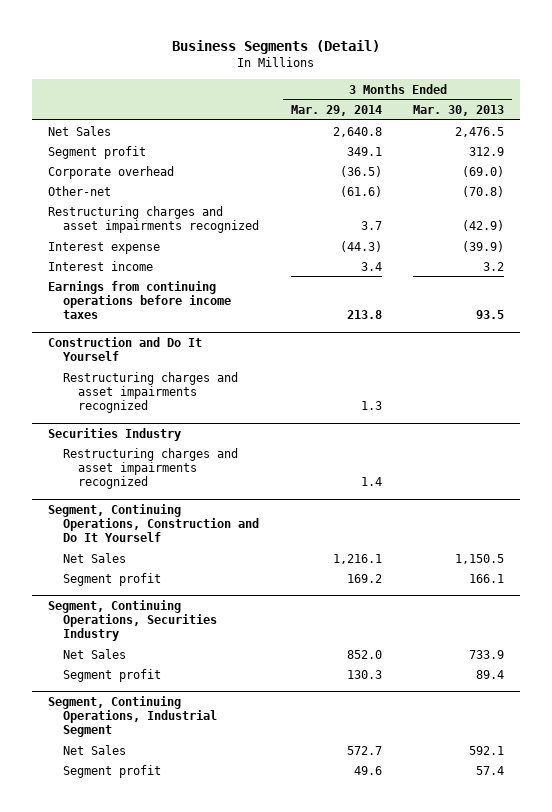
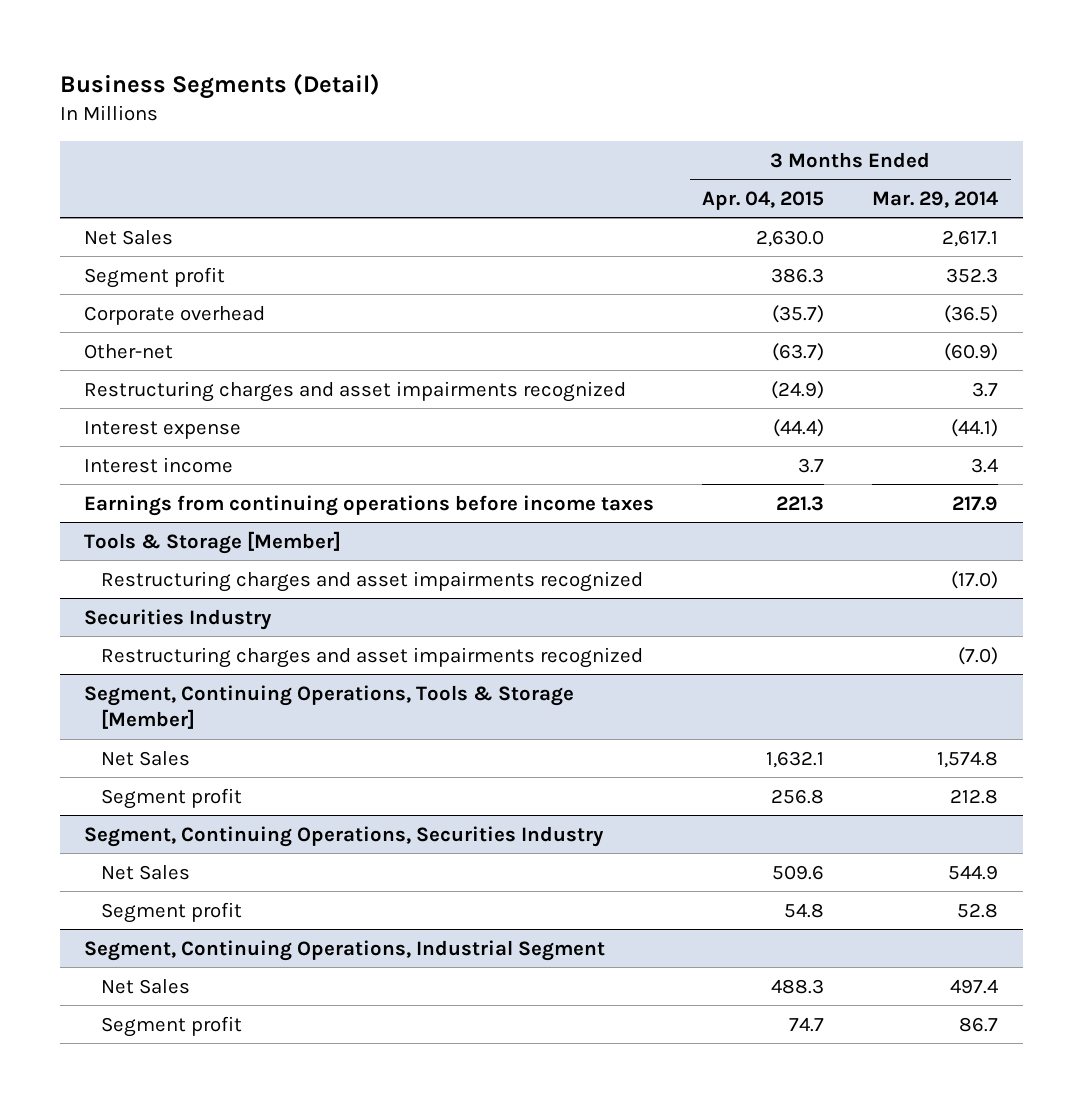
[413,104,505,116] Mar. 30, 2013 -> none
none -> [702,190,825,210] Apr. 04, 2015
[332,126,382,137] 2,640.8 -> [942,229,999,247] 2,617.1
[346,146,382,156] 349.1 -> [946,267,999,283] 352.3
[339,185,382,197] (61.6) -> [944,342,999,361] (60.9)
[339,240,382,252] (44.3) -> [951,418,999,437] (44.1)
[47,336,202,362] Construction and Do It Yourself -> none
[346,310,382,320] 213.8 -> [952,495,999,511] 217.9
none -> [84,530,342,554] Tools & Storage [Member]
[360,401,382,411] 1.3 -> [951,570,999,589] (17.0)
[47,503,259,543] Segment, Continuing Operations, Construction and Do It Yourself -> none
[360,477,382,487] 1.4 -> [958,646,999,665] (7.0)
none -> [84,684,575,730] Segment, Continuing Operations, Tools & Storage [Member]
[332,553,382,564] 1,216.1 -> [937,750,999,768] 1,574.8
[346,573,382,583] 169.2 -> [950,788,999,804] 212.8
[346,649,382,659] 852.0 -> [948,864,999,880] 544.9
[346,669,382,679] 130.3 -> [957,902,999,918] 52.8
[346,745,382,755] 572.7 -> [950,978,999,994] 497.4
[353,765,382,775] 49.6 -> [959,1016,999,1032] 86.7

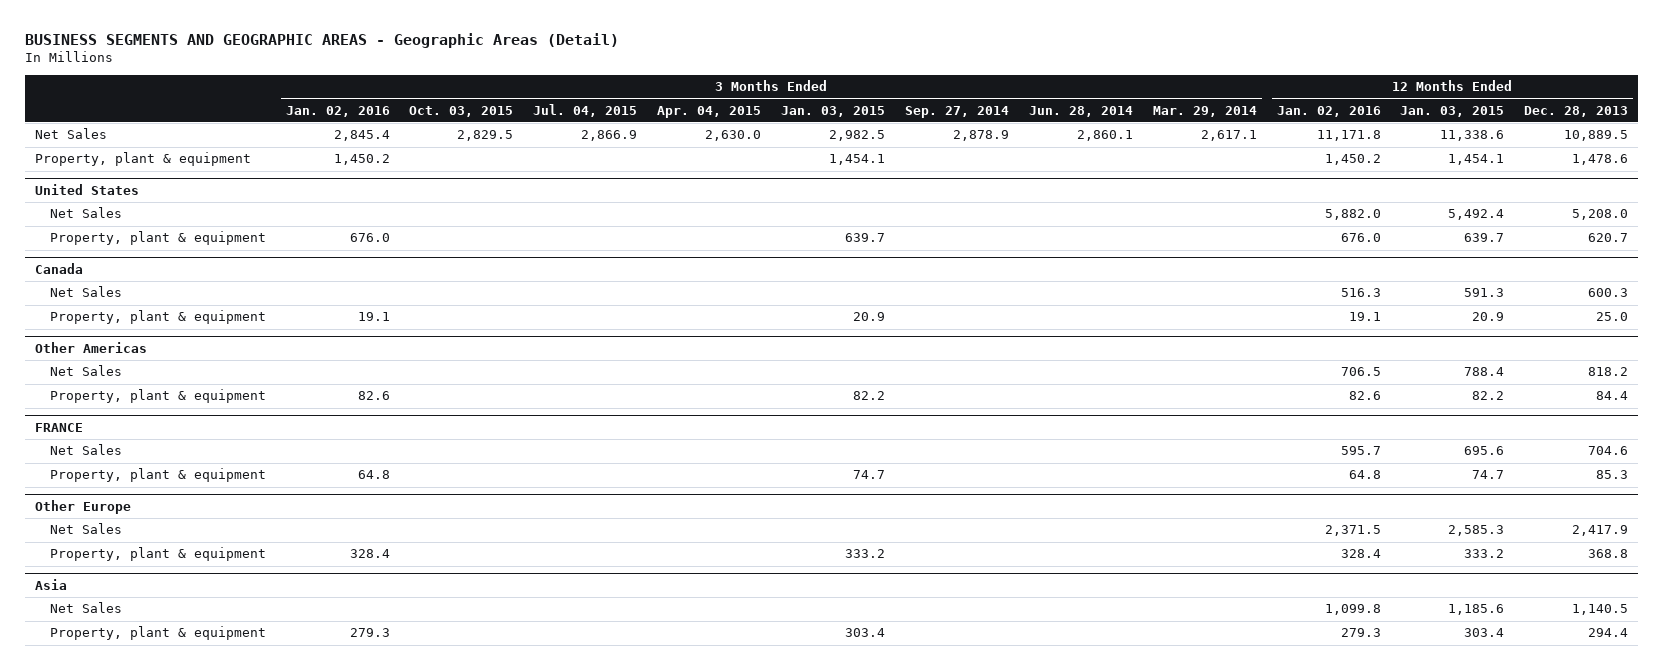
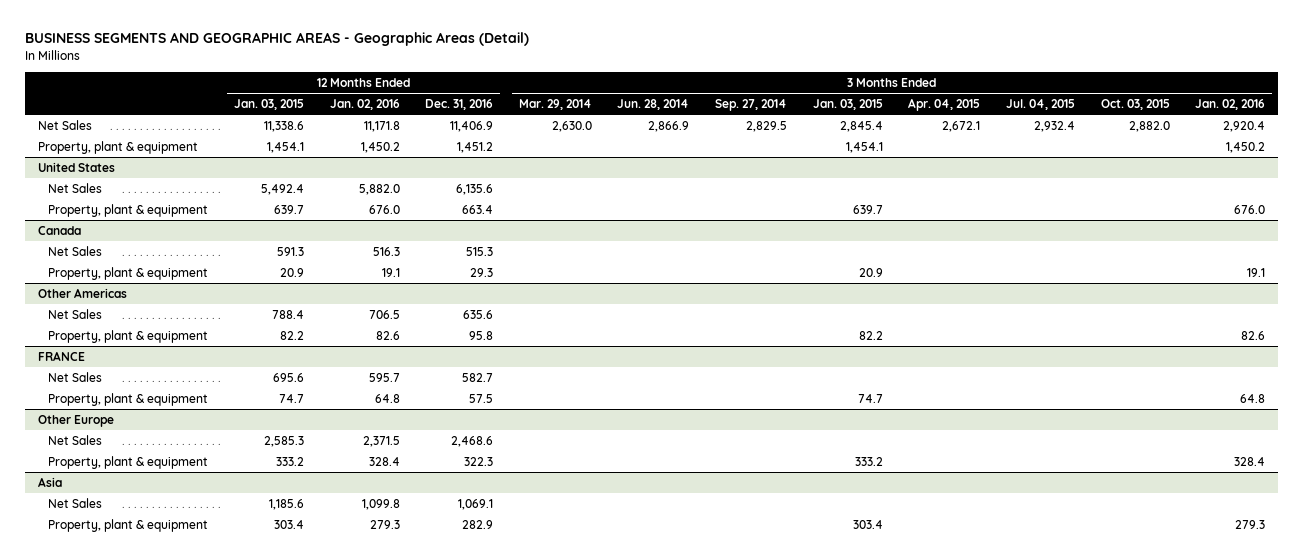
[1524,105,1629,117] Dec. 28, 2013 -> none
none -> [425,98,494,110] Dec. 31, 2016
[333,130,390,142] 2,845.4 -> [1223,120,1266,132] 2,920.4
[457,130,514,142] 2,829.5 -> [1128,120,1170,132] 2,882.0
[581,130,638,142] 2,866.9 -> [1033,120,1075,132] 2,932.4
[705,130,762,142] 2,630.0 -> [942,120,981,132] 2,672.1
[829,130,886,142] 2,982.5 -> [839,120,883,132] 2,845.4
[952,130,1009,142] 2,878.9 -> [746,120,788,132] 2,829.5
[1076,130,1133,142] 2,860.1 -> [648,120,690,132] 2,866.9
[1200,130,1257,142] 2,617.1 -> [551,120,592,132] 2,630.0

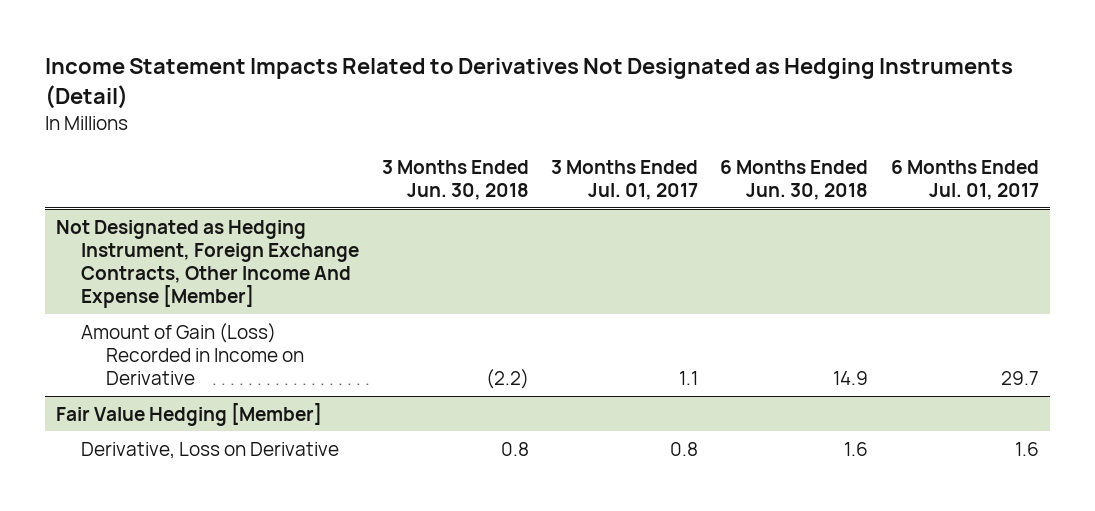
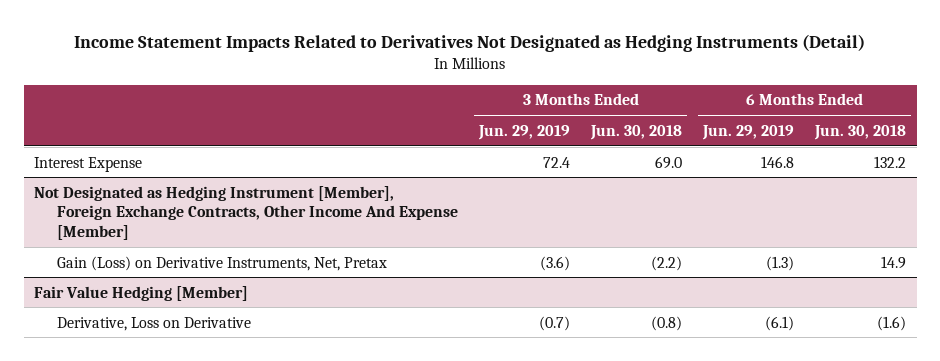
[550,159,698,200] 3 Months Ended Jul. 01, 2017 -> none
[890,159,1039,200] 6 Months Ended Jul. 01, 2017 -> none
none -> [478,124,571,140] Jun. 29, 2019
none -> [702,124,795,140] Jun. 29, 2019
none -> [34,156,143,172] Interest Expense
[55,219,360,309] Not Designated as Hedging Instrument, Foreign Exchange Contracts, Other Income And Expense [Member] -> [34,185,459,240] Not Designated as Hedging Instrument [Member], Foreign Exchange Contracts, Other Income And Expense [Member]
[81,322,305,386] Amount of Gain (Loss) Recorded in Income on Derivative -> [57,255,388,271] Gain (Loss) on Derivative Instruments, Net, Pretax
[500,441,529,456] 0.8 -> [651,315,683,331] (0.8)
[844,441,869,456] 1.6 -> [877,315,907,331] (1.6)

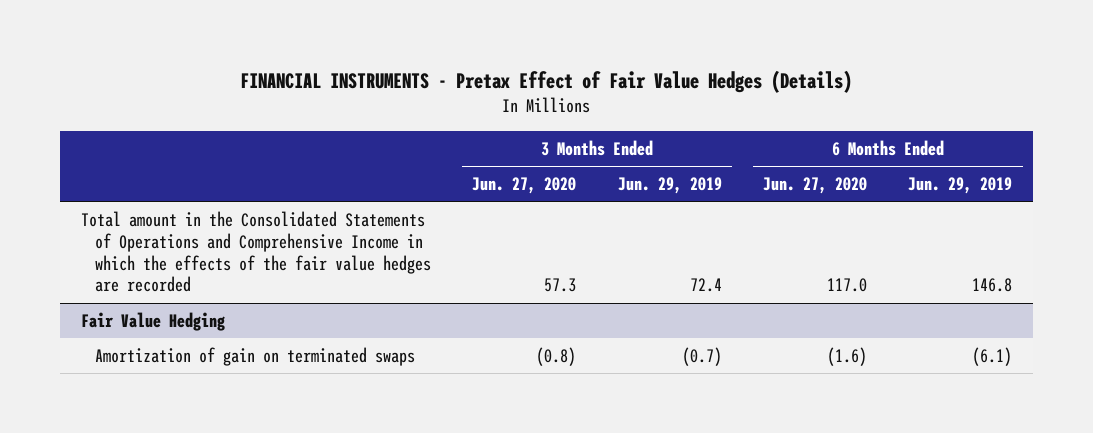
[74,34,866,53] Income Statement Impacts Related to Derivatives Not Designated as Hedging Instruments (Detail) -> [240,70,853,94] FINANCIAL INSTRUMENTS - Pretax Effect of Fair Value Hedges (Details)
[590,124,683,140] Jun. 30, 2018 -> none
[814,124,907,140] Jun. 30, 2018 -> none
none -> [472,177,577,195] Jun. 27, 2020
none -> [762,177,867,195] Jun. 27, 2020
[34,185,459,240] Not Designated as Hedging Instrument [Member], Foreign Exchange Contracts, Other Income And Expense [Member] -> none
[57,255,388,271] Gain (Loss) on Derivative Instruments, Net, Pretax -> none
[34,156,143,172] Interest Expense -> [80,211,431,293] Total amount in the Consolidated Statements of Operations and Comprehensive Income in which the effects of the fair value hedges are recorded
[34,285,249,301] Fair Value Hedging [Member] -> [80,312,225,332] Fair Value Hedging
[57,316,252,331] Derivative, Loss on Derivative -> [94,347,415,367] Amortization of gain on terminated swaps

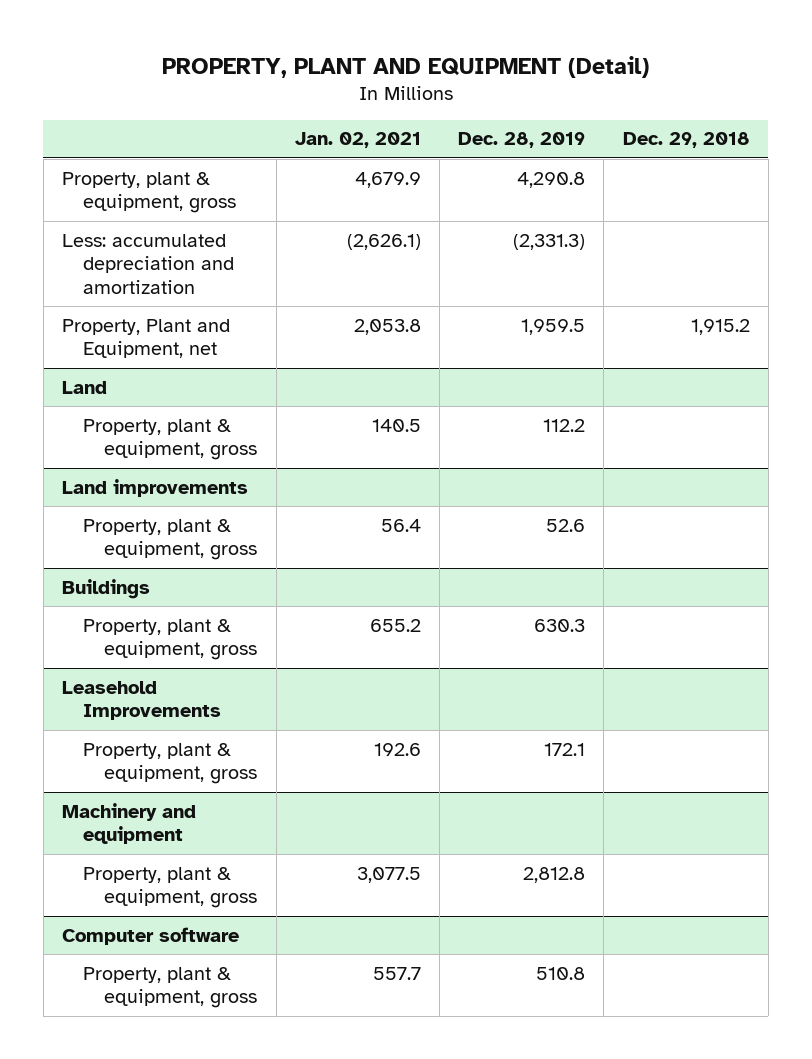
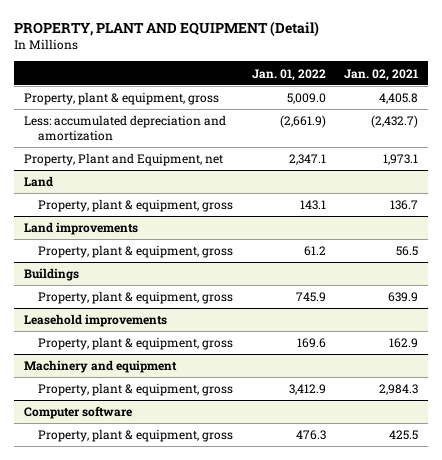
[458,132,586,149] Dec. 28, 2019 -> none
[622,132,750,149] Dec. 29, 2018 -> none
none -> [251,68,326,81] Jan. 01, 2022
[354,171,421,188] 4,679.9 -> [379,93,419,105] 4,405.8
[346,233,421,250] (2,626.1) -> [371,115,419,129] (2,432.7)
[353,318,421,335] 2,053.8 -> [383,154,419,166] 1,973.1
[371,418,421,432] 140.5 -> [390,200,419,211] 136.7
[380,518,421,532] 56.4 -> [396,246,419,257] 56.5
[369,618,421,632] 655.2 -> [388,292,419,303] 639.9
[62,680,222,721] Leasehold Improvements -> [23,314,167,328] Leasehold improvements
[373,742,421,756] 192.6 -> [389,338,419,349] 162.9
[356,866,421,883] 3,077.5 -> [379,384,419,396] 2,984.3
[372,966,421,980] 557.7 -> [389,430,419,441] 425.5

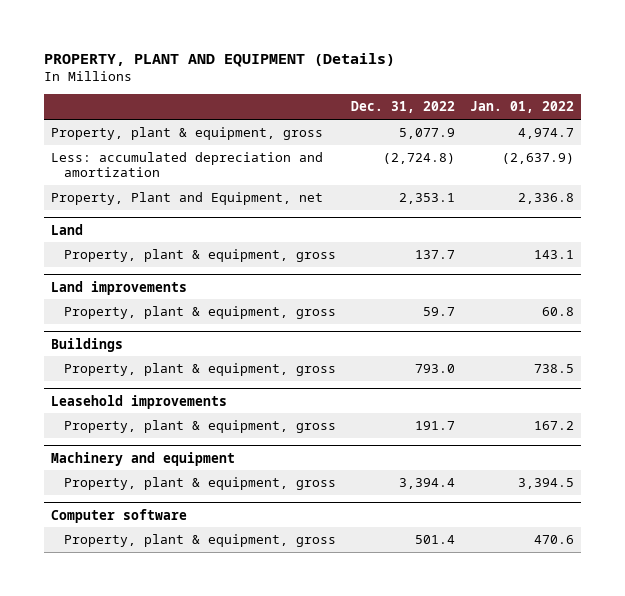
[14,21,320,38] PROPERTY, PLANT AND EQUIPMENT (Detail) -> [43,52,395,67] PROPERTY, PLANT AND EQUIPMENT (Details)
[344,68,419,81] Jan. 02, 2021 -> none
none -> [351,101,456,114] Dec. 31, 2022
[286,93,326,105] 5,009.0 -> [517,128,574,140] 4,974.7
[279,115,326,129] (2,661.9) -> [501,153,574,165] (2,637.9)
[288,154,326,166] 2,347.1 -> [517,193,574,205] 2,336.8
[303,246,326,257] 61.2 -> [541,307,574,317] 60.8
[295,292,326,303] 745.9 -> [533,364,574,374] 738.5
[296,338,326,349] 169.6 -> [533,421,574,431] 167.2
[288,384,326,396] 3,412.9 -> [517,478,574,490] 3,394.5
[295,430,326,441] 476.3 -> [533,535,574,545] 470.6

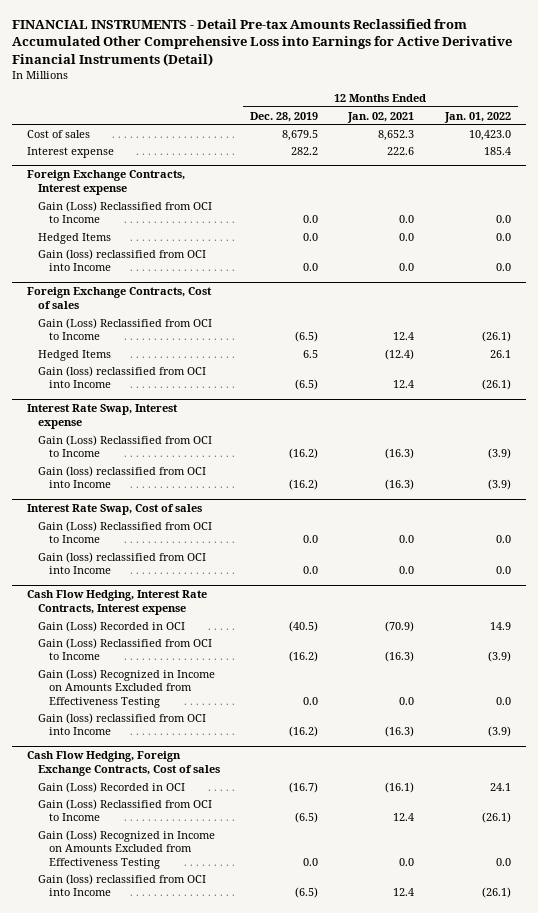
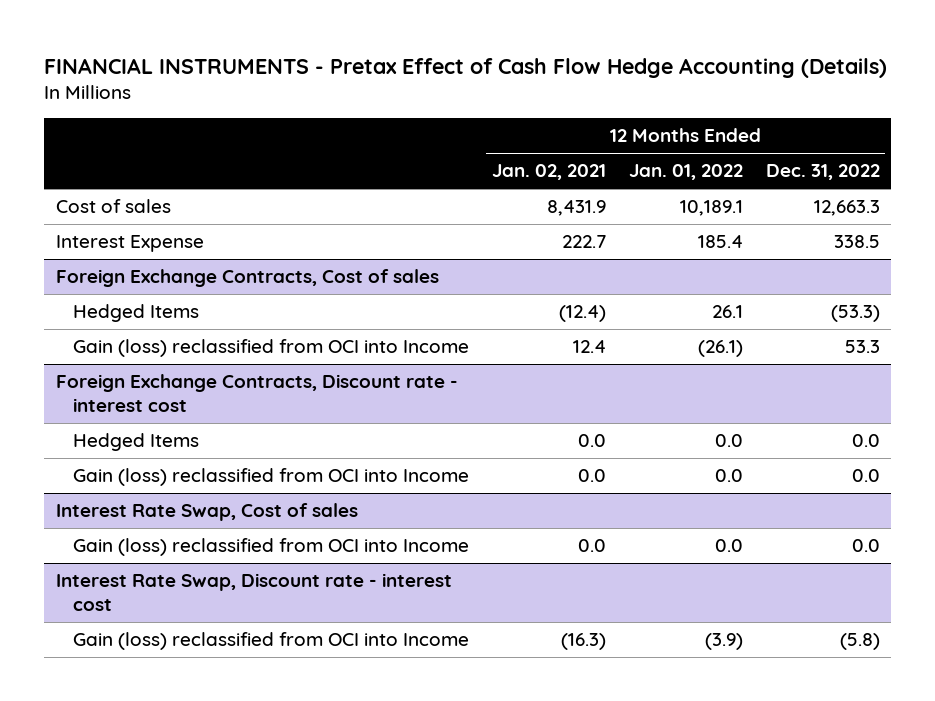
[11,19,512,66] FINANCIAL INSTRUMENTS - Detail Pre-tax Amounts Reclassified from Accumulated Other Comprehensive Loss into Earnings for Active Derivative Financial Instruments (Detail) -> [44,57,888,78] FINANCIAL INSTRUMENTS - Pretax Effect of Cash Flow Hedge Accounting (Details)
[250,111,319,122] Dec. 28, 2019 -> none
none -> [765,164,880,181] Dec. 31, 2022
[26,170,185,195] Foreign Exchange Contracts, Interest expense -> none
[37,200,212,224] Gain (Loss) Reclassified from OCI to Income -> none
[37,232,111,244] Hedged Items -> none
[37,248,206,272] Gain (loss) reclassified from OCI into Income -> none
[378,129,415,141] 8,652.3 -> [546,200,606,217] 8,431.9
[468,129,511,141] 10,423.0 -> [679,200,743,217] 10,189.1
[26,146,114,158] Interest expense -> [55,235,204,253] Interest Expense
[387,146,415,155] 222.6 -> [561,235,606,249] 222.7
[37,317,212,341] Gain (Loss) Reclassified from OCI to Income -> none
[26,404,178,429] Interest Rate Swap, Interest expense -> none
[37,465,206,489] Gain (loss) reclassified from OCI into Income -> none
none -> [55,374,458,412] Foreign Exchange Contracts, Discount rate - interest cost
none -> [72,433,199,452] Hedged Items
[37,434,212,458] Gain (Loss) Reclassified from OCI to Income -> [72,468,469,487] Gain (loss) reclassified from OCI into Income
[385,448,415,460] (16.3) -> [577,469,606,483] 0.0
[487,448,511,460] (3.9) -> [714,469,743,483] 0.0
[37,520,212,544] Gain (Loss) Reclassified from OCI to Income -> none
[26,590,207,615] Cash Flow Hedging, Interest Rate Contracts, Interest expense -> none
[37,620,185,632] Gain (Loss) Recorded in OCI -> none
[37,637,212,661] Gain (Loss) Reclassified from OCI to Income -> none
[37,668,215,708] Gain (Loss) Recognized in Income on Amounts Excluded from Effectiveness Testing -> none
none -> [55,573,452,611] Interest Rate Swap, Discount rate - interest cost
[26,751,220,776] Cash Flow Hedging, Foreign Exchange Contracts, Cost of sales -> none
[37,781,185,793] Gain (Loss) Recorded in OCI -> none
[37,798,212,822] Gain (Loss) Reclassified from OCI to Income -> none
[37,829,215,869] Gain (Loss) Recognized in Income on Amounts Excluded from Effectiveness Testing -> none
[37,873,206,897] Gain (loss) reclassified from OCI into Income -> none

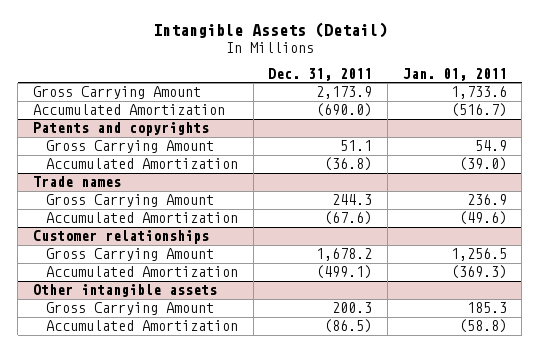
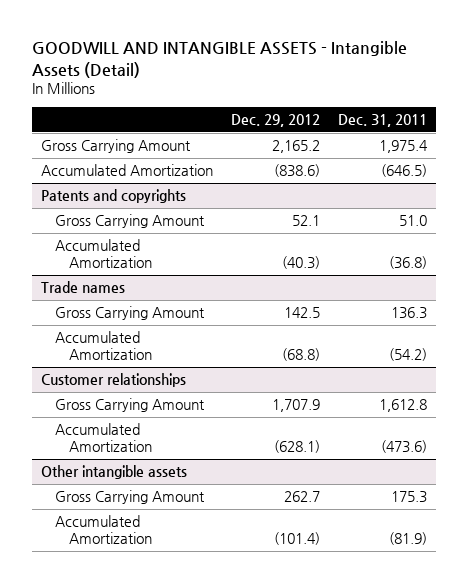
[152,22,387,39] Intangible Assets (Detail) -> [31,41,407,78] GOODWILL AND INTANGIBLE ASSETS - Intangible Assets (Detail)
[402,67,507,81] Jan. 01, 2011 -> none
none -> [230,114,320,128] Dec. 29, 2012
[316,86,373,100] 2,173.9 -> [378,140,428,154] 1,975.4
[316,103,373,118] (690.0) -> [380,164,427,178] (646.5)
[340,140,373,152] 51.1 -> [398,215,427,227] 51.0
[332,194,373,206] 244.3 -> [390,307,427,320] 136.3
[324,211,373,226] (67.6) -> [388,348,427,362] (54.2)
[316,248,373,262] 1,678.2 -> [378,399,427,413] 1,612.8
[316,265,373,280] (499.1) -> [380,440,427,454] (473.6)
[332,302,373,314] 200.3 -> [390,491,427,504] 175.3
[324,319,373,334] (86.5) -> [388,532,427,546] (81.9)

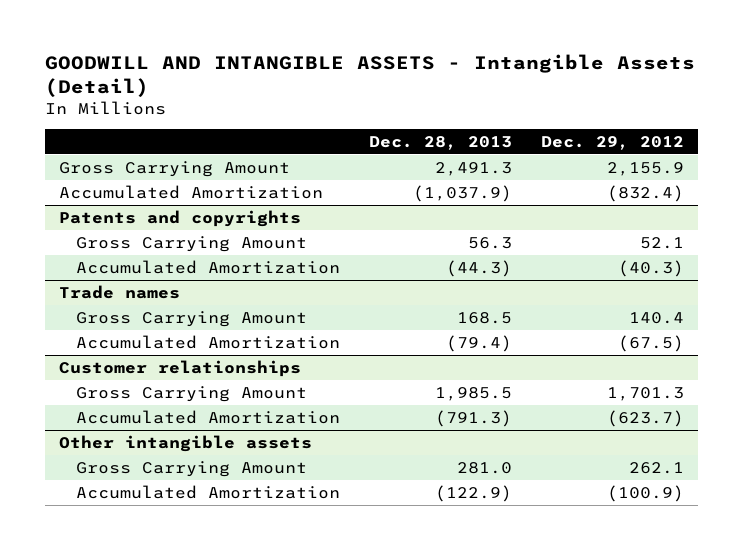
[337,114,427,128] Dec. 31, 2011 -> none
none -> [368,136,512,151] Dec. 28, 2013
[271,140,320,154] 2,165.2 -> [606,161,684,176] 2,155.9
[273,164,320,178] (838.6) -> [606,184,684,202] (832.4)
[283,307,320,319] 142.5 -> [628,311,684,324] 140.4
[281,348,320,362] (68.8) -> [617,334,684,352] (67.5)
[271,399,320,413] 1,707.9 -> [606,386,684,401] 1,701.3
[273,440,320,454] (628.1) -> [606,409,684,427] (623.7)
[283,491,320,503] 262.7 -> [628,461,684,474] 262.1
[273,532,320,546] (101.4) -> [606,484,684,502] (100.9)

